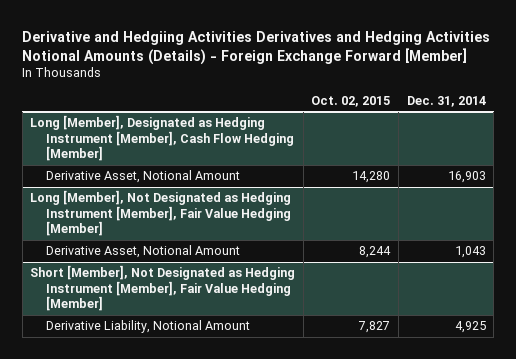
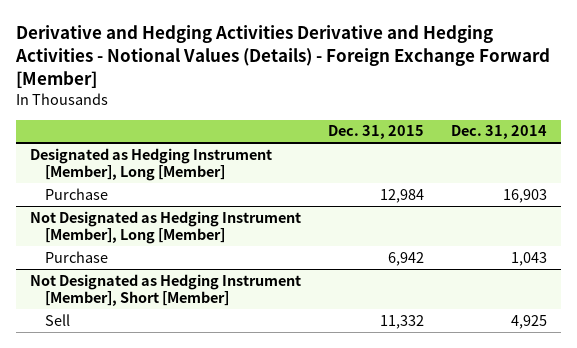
[22,30,491,65] Derivative and Hedgiing Activities Derivatives and Hedging Activities Notional Amounts (Details) - Foreign Exchange Forward [Member] -> [15,25,551,89] Derivative and Hedging Activities Derivative and Hedging Activities - Notional Values (Details) - Foreign Exchange Forward [Member]
[311,96,391,108] Oct. 02, 2015 -> none
none -> [328,125,425,140] Dec. 31, 2015
[30,115,294,162] Long [Member], Designated as Hedging Instrument [Member], Cash Flow Hedging [Member] -> [29,147,272,182] Designated as Hedging Instrument [Member], Long [Member]
[45,170,240,184] Derivative Asset, Notional Amount -> [45,187,109,200] Purchase
[30,190,292,237] Long [Member], Not Designated as Hedging Instrument [Member], Fair Value Hedging [Member] -> [29,210,301,245] Not Designated as Hedging Instrument [Member], Long [Member]
[45,245,240,259] Derivative Asset, Notional Amount -> [45,250,109,263] Purchase
[30,265,296,312] Short [Member], Not Designated as Hedging Instrument [Member], Fair Value Hedging [Member] -> [29,273,301,307] Not Designated as Hedging Instrument [Member], Short [Member]
[45,320,250,334] Derivative Liability, Notional Amount -> [45,313,71,326] Sell

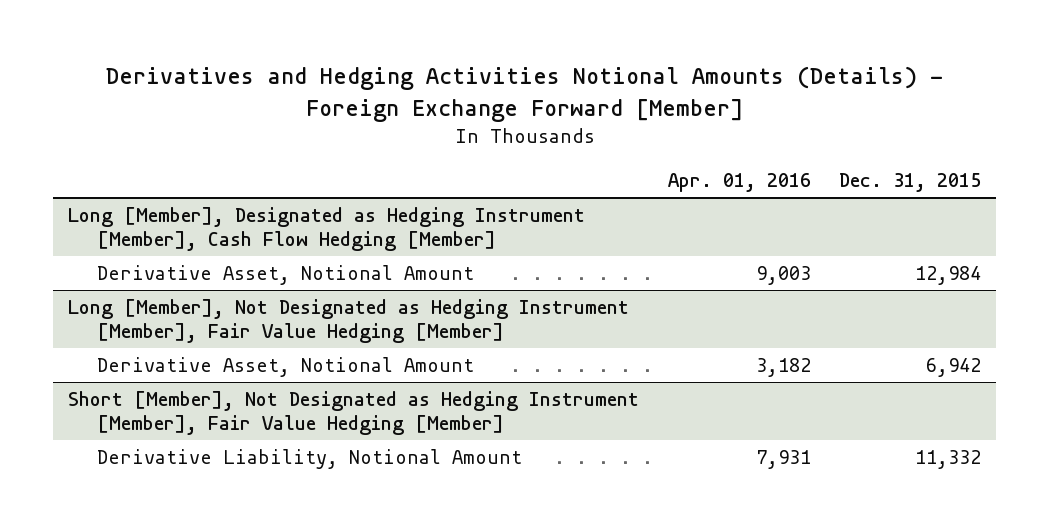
[15,25,551,89] Derivative and Hedging Activities Derivative and Hedging Activities - Notional Values (Details) - Foreign Exchange Forward [Member] -> [105,66,943,122] Derivatives and Hedging Activities Notional Amounts (Details) - Foreign Exchange Forward [Member]
[451,125,548,140] Dec. 31, 2014 -> none
none -> [667,172,811,192] Apr. 01, 2016
[29,147,272,182] Designated as Hedging Instrument [Member], Long [Member] -> [67,207,585,252] Long [Member], Designated as Hedging Instrument [Member], Cash Flow Hedging [Member]
[45,187,109,200] Purchase -> [97,265,475,286] Derivative Asset, Notional Amount
[29,210,301,245] Not Designated as Hedging Instrument [Member], Long [Member] -> [67,299,629,344] Long [Member], Not Designated as Hedging Instrument [Member], Fair Value Hedging [Member]
[45,250,109,263] Purchase -> [97,357,475,378] Derivative Asset, Notional Amount
[29,273,301,307] Not Designated as Hedging Instrument [Member], Short [Member] -> [67,391,639,436] Short [Member], Not Designated as Hedging Instrument [Member], Fair Value Hedging [Member]
[45,313,71,326] Sell -> [97,449,523,470] Derivative Liability, Notional Amount

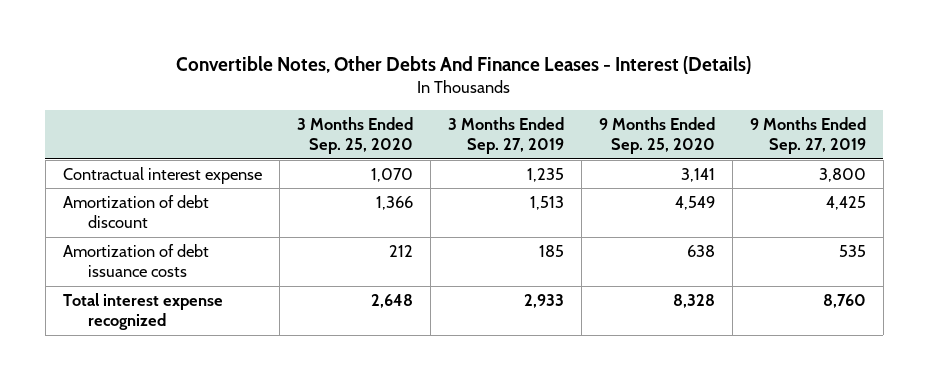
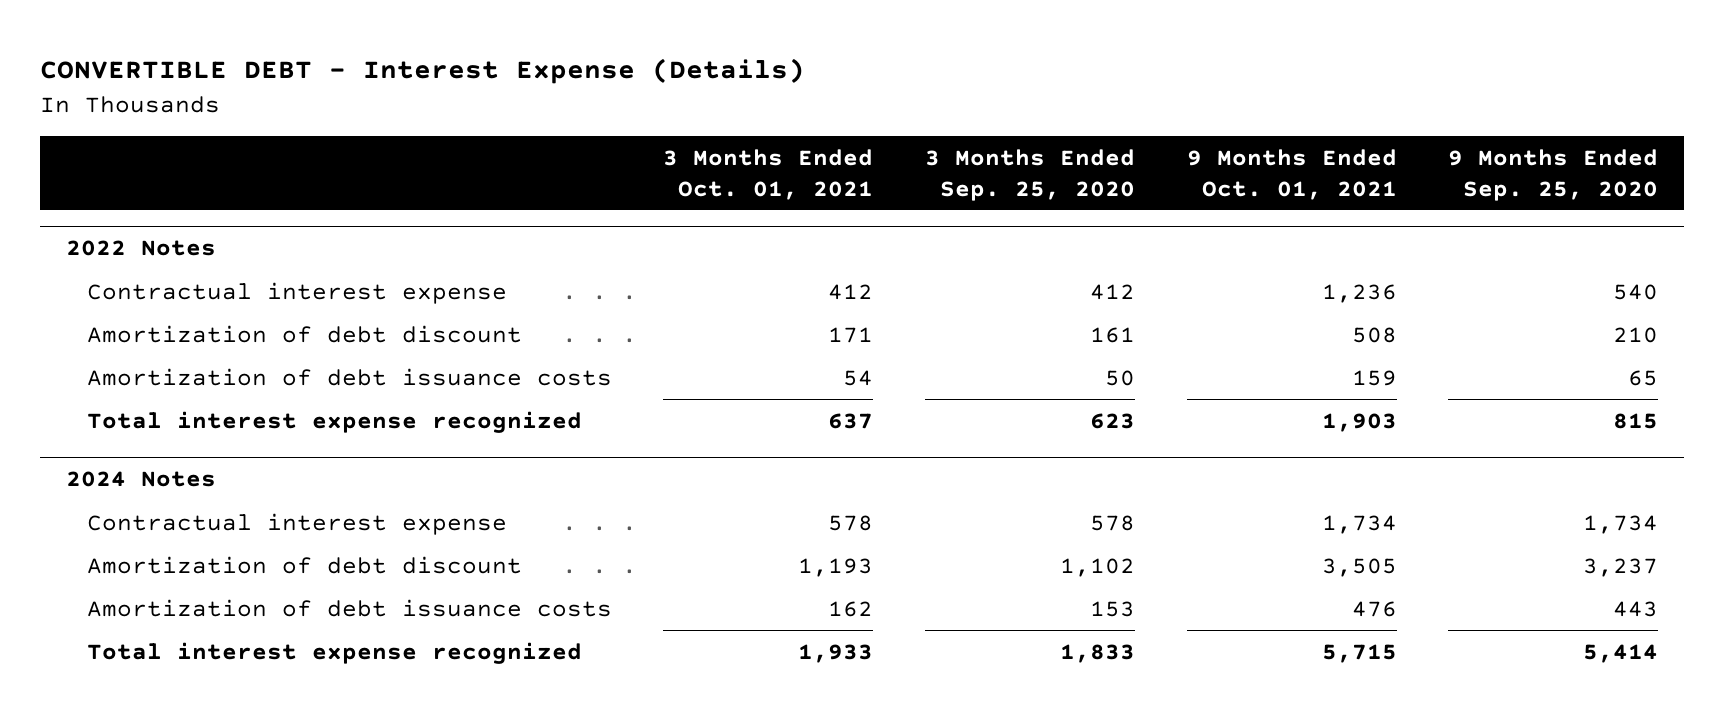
[176,56,752,75] Convertible Notes, Other Debts And Finance Leases - Interest (Details) -> [40,58,806,85] CONVERTIBLE DEBT - Interest Expense (Details)
[447,116,564,155] 3 Months Ended Sep. 27, 2019 -> none
[749,116,866,155] 9 Months Ended Sep. 27, 2019 -> none
none -> [663,148,874,200] 3 Months Ended Oct. 01, 2021
none -> [1186,148,1397,200] 9 Months Ended Oct. 01, 2021
none -> [66,240,217,257] 2022 Notes
[370,167,413,182] 1,070 -> [1089,283,1135,300] 412
[680,167,715,182] 3,141 -> [1613,283,1659,300] 540
[375,195,413,210] 1,366 -> [1089,326,1135,343] 161
[674,195,715,210] 4,549 -> [1613,326,1659,343] 210
[388,244,413,257] 212 -> [1104,369,1135,386] 50
[686,244,715,257] 638 -> [1628,369,1659,386] 65
[370,293,413,308] 2,648 -> [1089,412,1135,429] 623
[672,293,715,308] 8,328 -> [1613,412,1659,429] 815
none -> [66,471,217,488] 2024 Notes
none -> [86,512,507,535] Contractual interest expense
none -> [86,555,522,574] Amortization of debt discount
none -> [86,598,612,617] Amortization of debt issuance costs
none -> [86,641,582,664] Total interest expense recognized

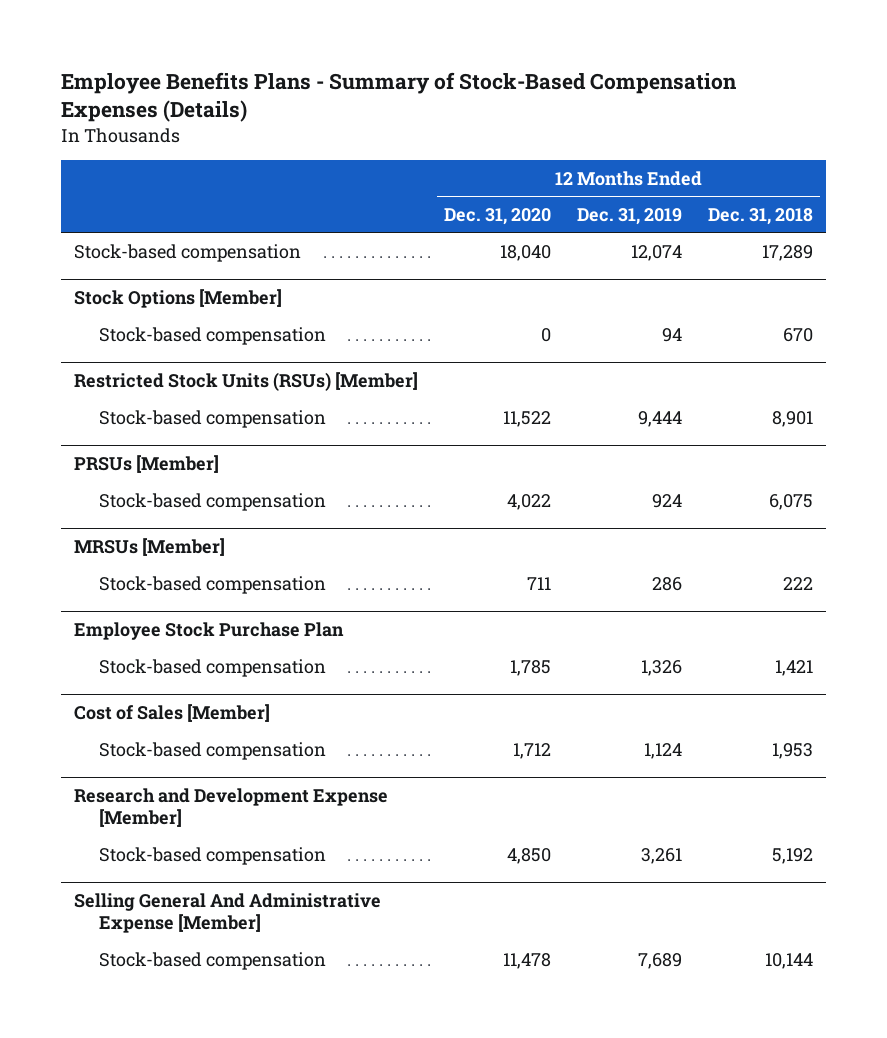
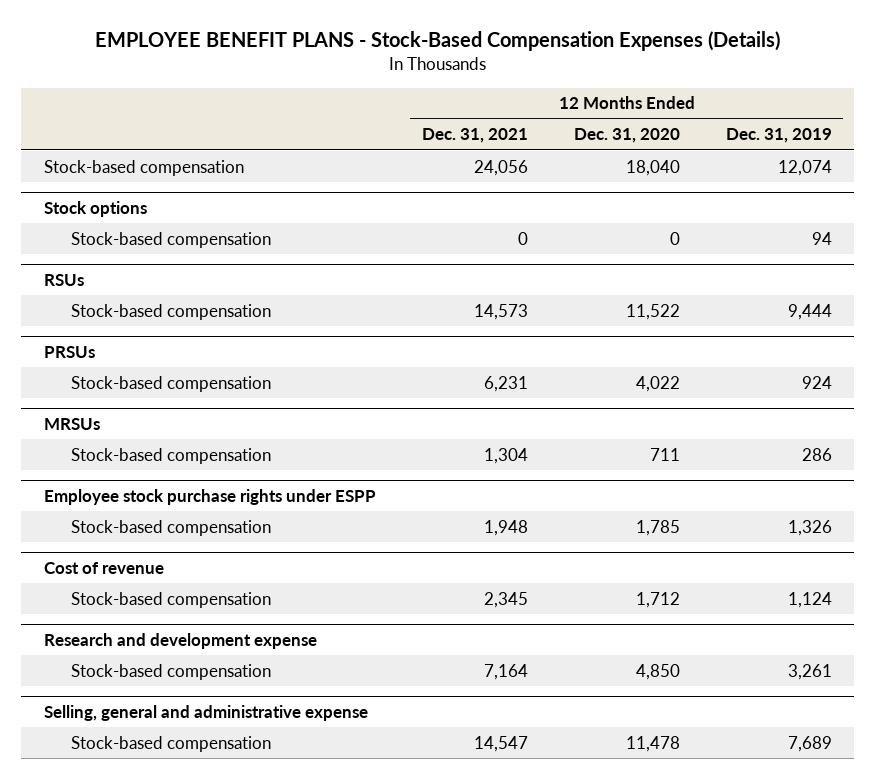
[60,71,737,123] Employee Benefits Plans - Summary of Stock-Based Compensation Expenses (Details) -> [94,31,780,52] EMPLOYEE BENEFIT PLANS - Stock-Based Compensation Expenses (Details)
[708,207,814,225] Dec. 31, 2018 -> none
none -> [421,128,528,144] Dec. 31, 2021
[73,289,282,309] Stock Options [Member] -> [43,200,147,217] Stock options
[73,372,418,392] Restricted Stock Units (RSUs) [Member] -> [43,273,84,286] RSUs
[73,455,219,474] PRSUs [Member] -> [43,345,95,358] PRSUs
[73,538,225,557] MRSUs [Member] -> [43,417,100,430] MRSUs
[73,622,344,641] Employee Stock Purchase Plan -> [43,488,376,505] Employee stock purchase rights under ESPP
[73,704,270,723] Cost of Sales [Member] -> [43,561,164,574] Cost of revenue
[73,788,388,828] Research and Development Expense [Member] -> [43,632,317,649] Research and development expense
[73,893,381,934] Selling General And Administrative Expense [Member] -> [43,704,368,721] Selling, general and administrative expense

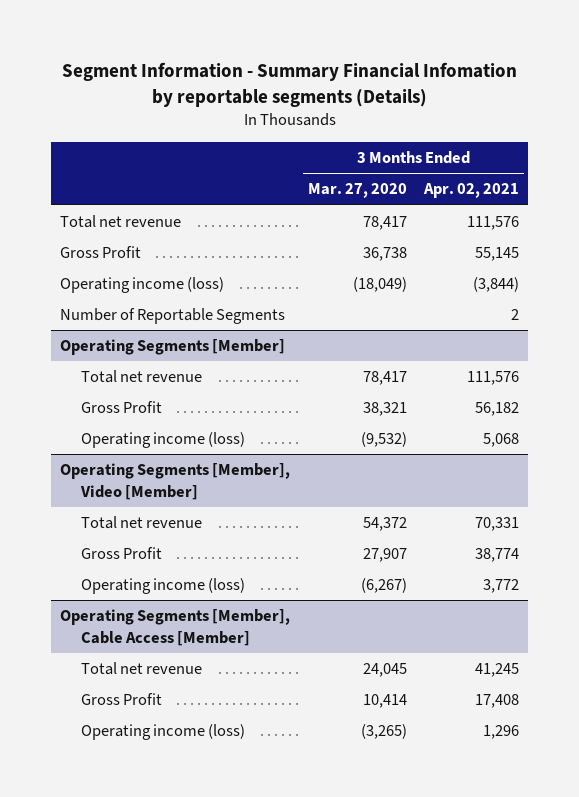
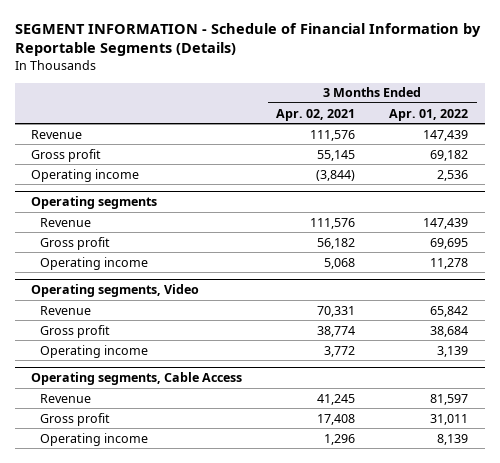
[61,61,517,107] Segment Information - Summary Financial Infomation by reportable segments (Details) -> [14,22,481,57] SEGMENT INFORMATION - Schedule of Financial Information by Reportable Segments (Details)
[307,183,407,199] Mar. 27, 2020 -> none
none -> [389,108,469,121] Apr. 01, 2022
[59,308,285,325] Number of Reportable Segments -> none
[59,215,181,229] Total net revenue -> [31,129,83,139] Revenue
[59,246,141,259] Gross Profit -> [31,148,102,162] Gross profit
[59,277,224,294] Operating income (loss) -> [31,168,140,182] Operating income
[59,339,285,356] Operating Segments [Member] -> [31,196,158,210] Operating segments
[80,370,202,384] Total net revenue -> [40,217,92,227] Revenue
[80,401,162,414] Gross Profit -> [40,236,111,250] Gross profit
[80,432,245,449] Operating income (loss) -> [40,256,149,270] Operating income
[59,463,290,500] Operating Segments [Member], Video [Member] -> [31,284,200,298] Operating segments, Video
[80,516,202,530] Total net revenue -> [40,305,92,315] Revenue
[80,547,162,560] Gross Profit -> [40,324,111,338] Gross profit
[80,578,245,595] Operating income (loss) -> [40,344,149,358] Operating income
[59,609,290,646] Operating Segments [Member], Cable Access [Member] -> [31,372,243,386] Operating segments, Cable Access
[80,662,202,676] Total net revenue -> [40,393,92,403] Revenue
[80,693,162,706] Gross Profit -> [40,412,111,426] Gross profit
[80,724,245,741] Operating income (loss) -> [40,432,149,446] Operating income

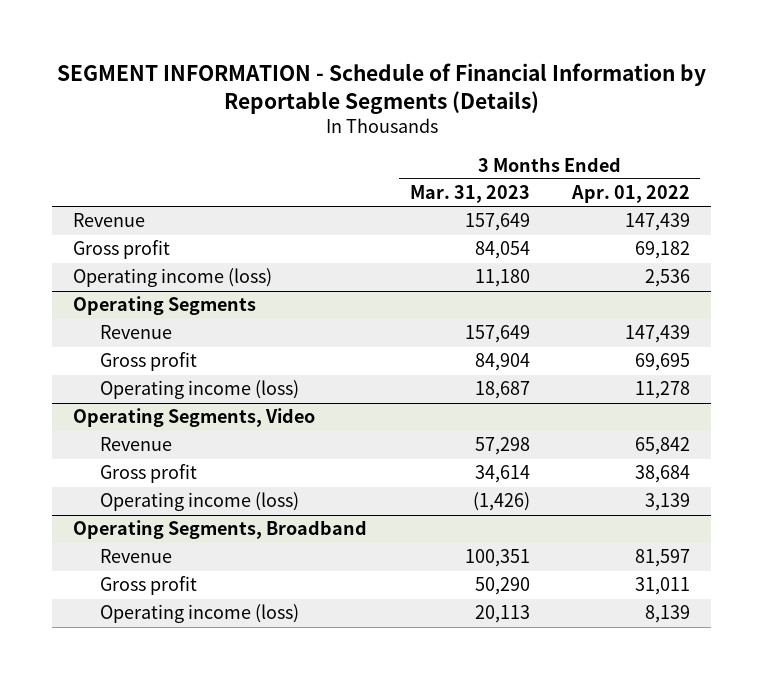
[276,108,356,121] Apr. 02, 2021 -> none
none -> [409,185,530,204] Mar. 31, 2023
[31,168,140,182] Operating income -> [73,268,273,288] Operating income (loss)
[31,196,158,210] Operating segments -> [73,296,257,316] Operating Segments
[40,256,149,270] Operating income -> [99,380,299,400] Operating income (loss)
[31,284,200,298] Operating segments, Video -> [73,408,316,428] Operating Segments, Video
[31,372,243,386] Operating segments, Cable Access -> none
[40,344,149,358] Operating income -> [99,492,299,512] Operating income (loss)
none -> [73,520,368,540] Operating Segments, Broadband
[40,432,149,446] Operating income -> [99,604,299,624] Operating income (loss)

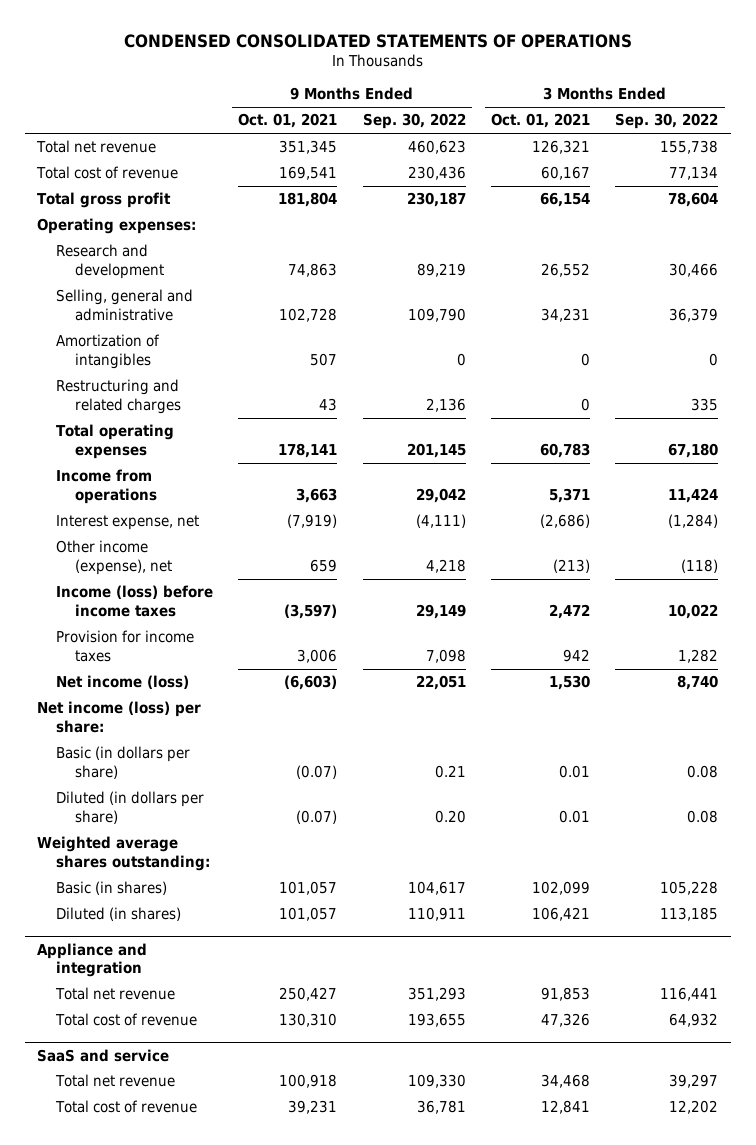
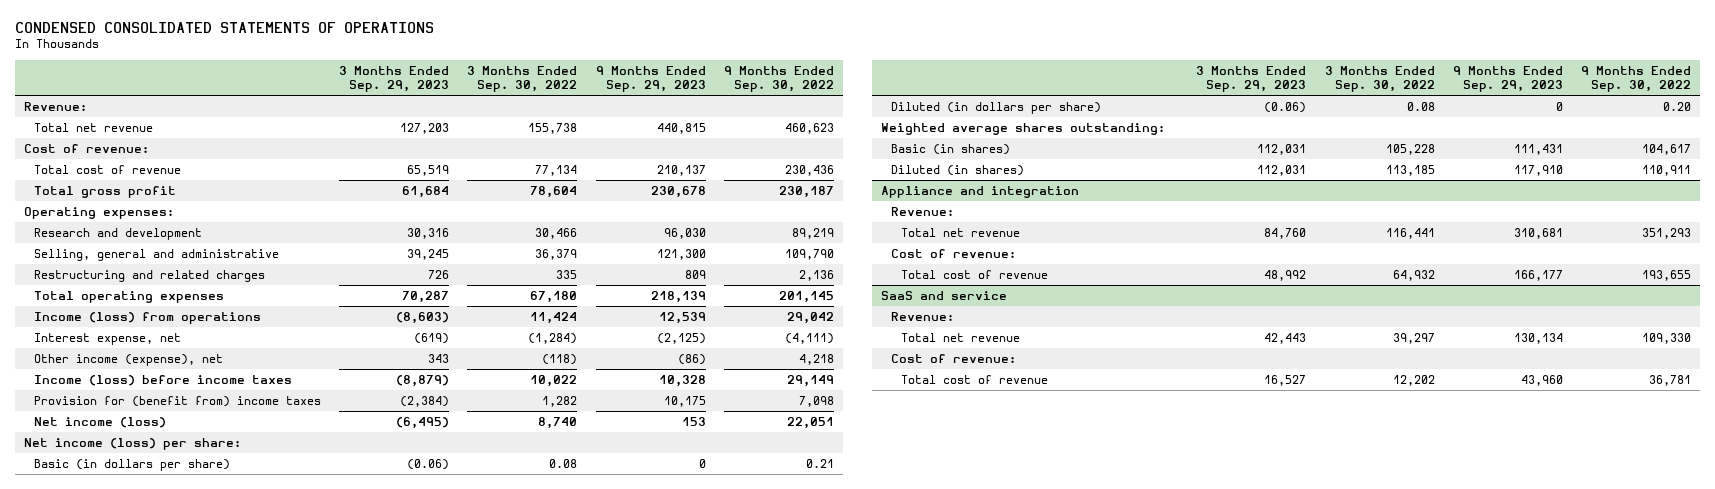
[238,113,338,129] Oct. 01, 2021 -> none
[491,113,591,129] Oct. 01, 2021 -> none
none -> [339,65,450,93] 3 Months Ended Sep. 29, 2023
none -> [595,65,706,93] 9 Months Ended Sep. 29, 2023
none -> [24,101,88,111] Revenue:
none -> [24,143,150,153] Cost of revenue:
[56,334,161,369] Amortization of intangibles -> none
[56,469,158,504] Income from operations -> [33,311,261,324] Income (loss) from operations
[56,630,195,662] Provision for income taxes -> [33,395,321,407] Provision for (benefit from) income taxes
none -> [891,206,955,216] Revenue:
none -> [891,248,1017,258] Cost of revenue:
none -> [891,311,955,321] Revenue:
none -> [891,353,1017,363] Cost of revenue:

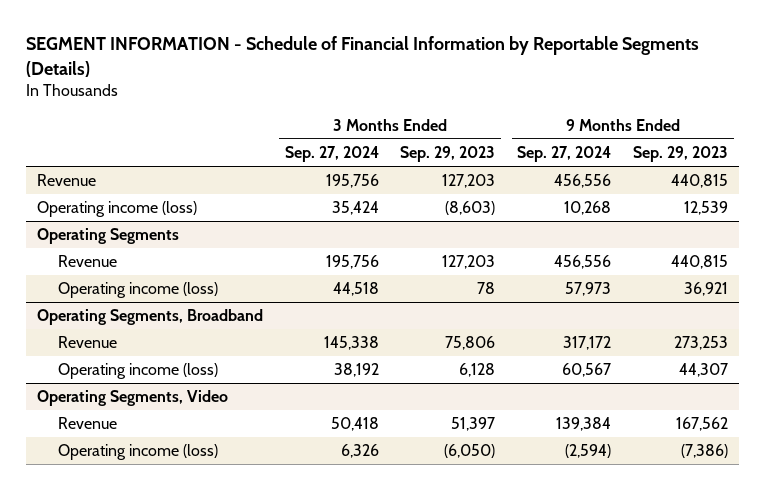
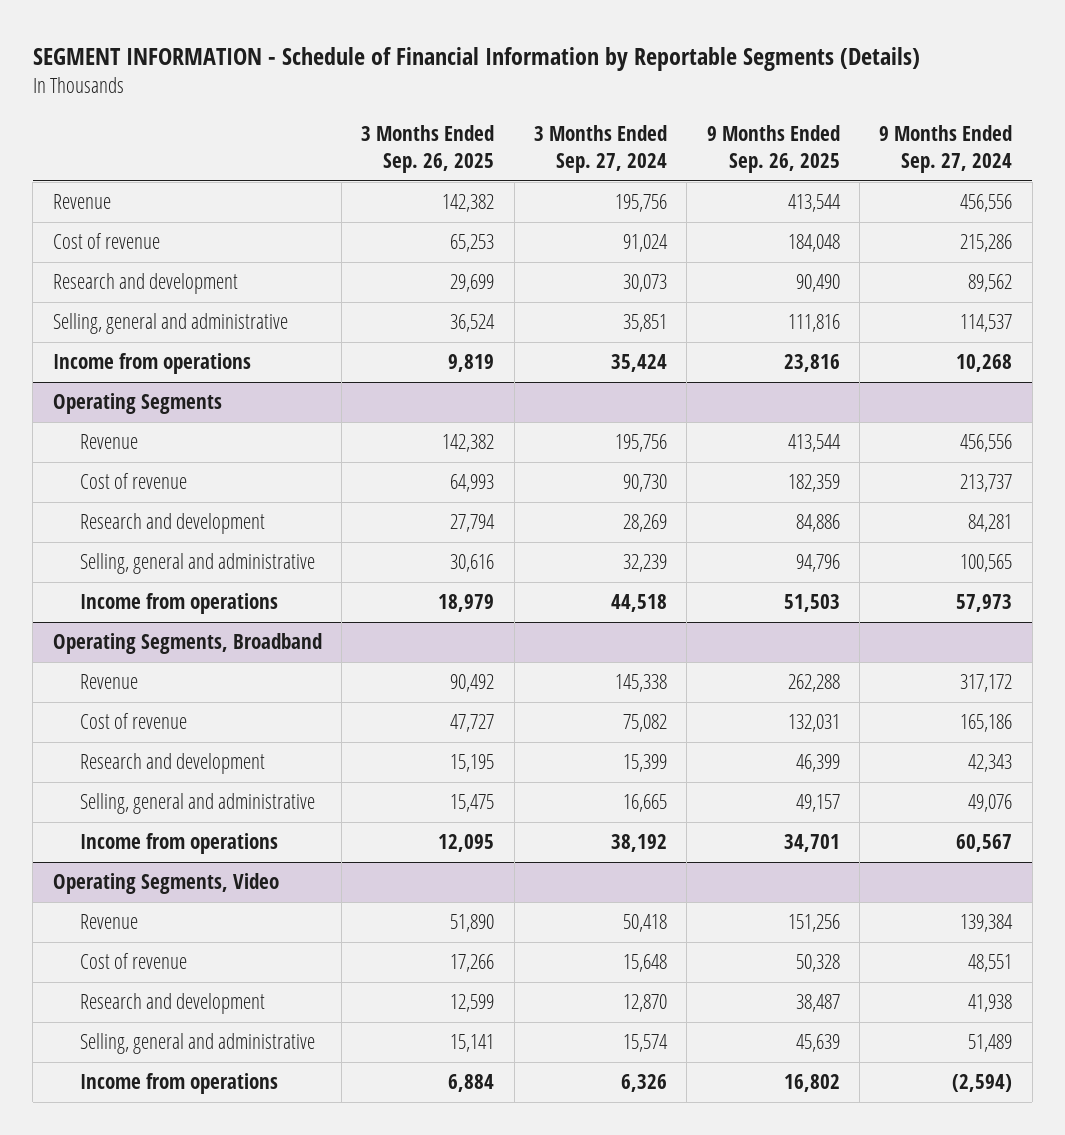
[400,146,496,163] Sep. 29, 2023 -> none
[633,146,729,163] Sep. 29, 2023 -> none
none -> [361,125,495,173] 3 Months Ended Sep. 26, 2025
none -> [706,125,840,173] 9 Months Ended Sep. 26, 2025
none -> [52,233,160,250] Cost of revenue
none -> [52,273,238,295] Research and development
none -> [52,313,288,335] Selling, general and administrative
[36,201,197,218] Operating income (loss) -> [52,353,251,375] Income from operations
none -> [79,473,187,490] Cost of revenue
none -> [79,513,265,535] Research and development
none -> [79,553,315,575] Selling, general and administrative
[58,282,219,299] Operating income (loss) -> [79,593,278,615] Income from operations
none -> [79,713,187,730] Cost of revenue
none -> [79,753,265,775] Research and development
none -> [79,793,315,815] Selling, general and administrative
[58,363,219,380] Operating income (loss) -> [79,833,278,855] Income from operations
none -> [79,953,187,970] Cost of revenue
none -> [79,993,265,1015] Research and development
none -> [79,1033,315,1055] Selling, general and administrative
[58,444,219,461] Operating income (loss) -> [79,1073,278,1095] Income from operations

